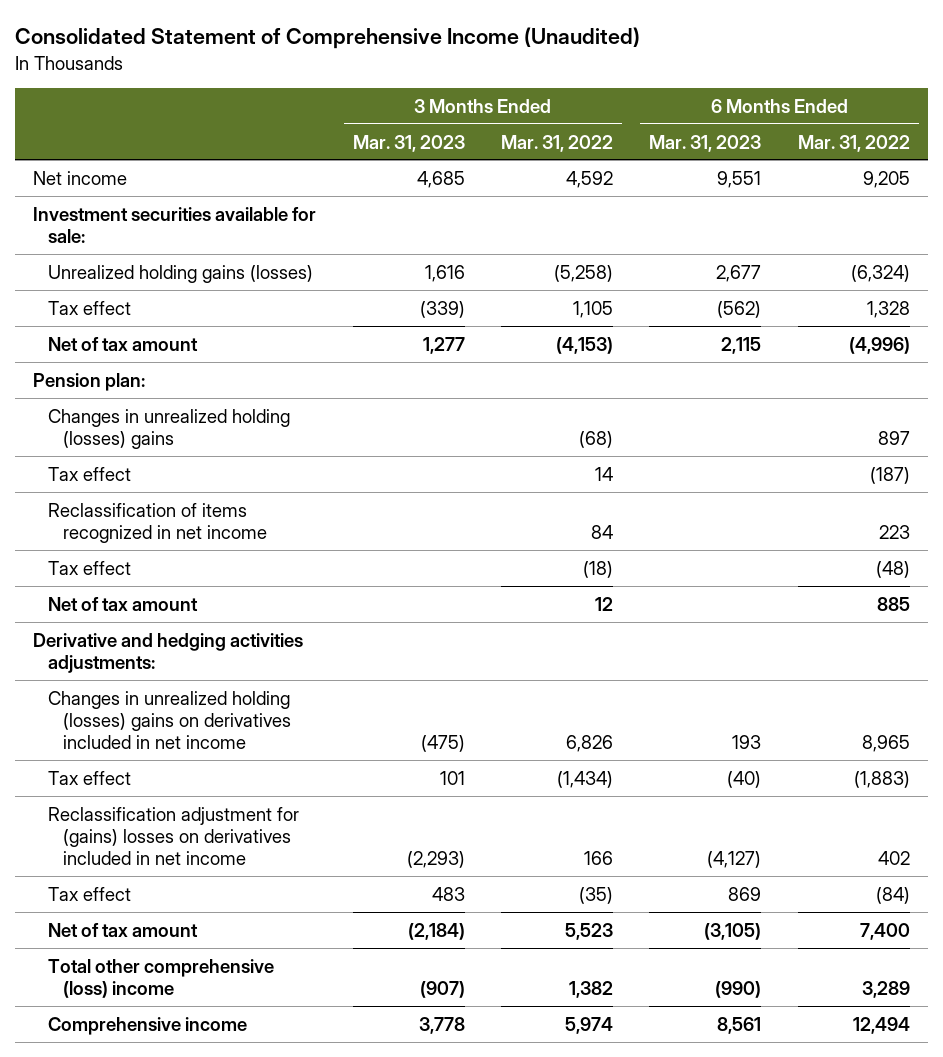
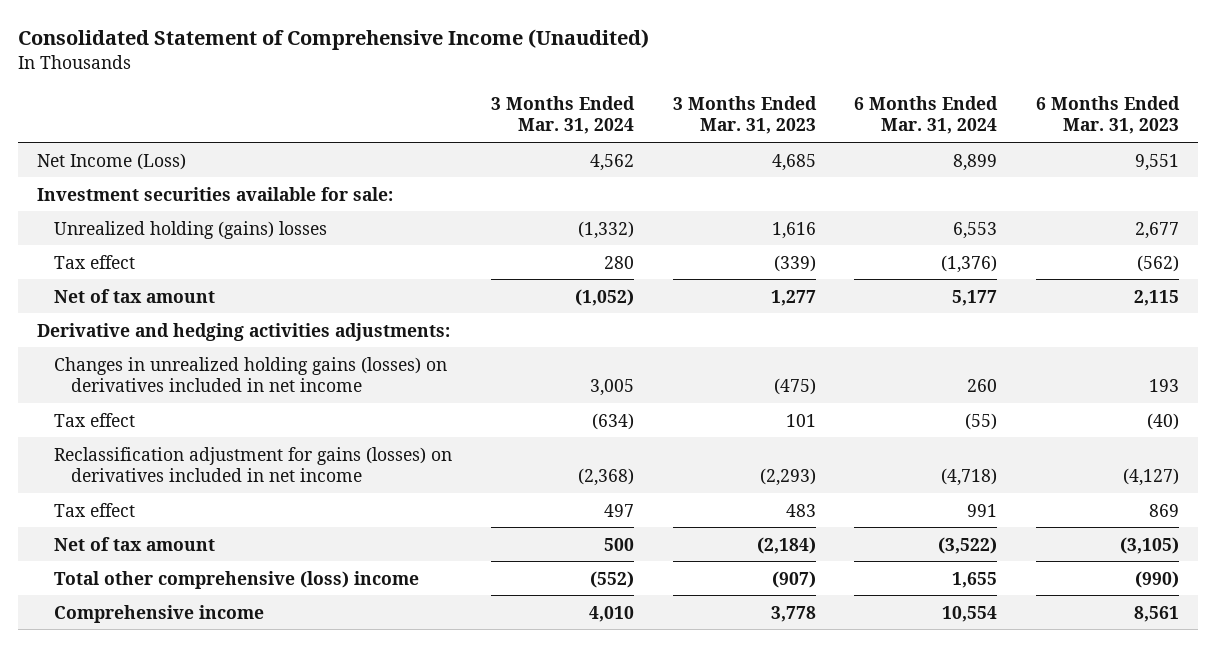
[501,134,614,152] Mar. 31, 2022 -> none
[797,134,910,152] Mar. 31, 2022 -> none
none -> [490,95,635,135] 3 Months Ended Mar. 31, 2024
none -> [854,95,999,135] 6 Months Ended Mar. 31, 2024
[33,170,128,185] Net income -> [37,152,187,170] Net Income (Loss)
[48,264,314,283] Unrealized holding gains (losses) -> [54,220,328,239] Unrealized holding (gains) losses
[33,372,146,391] Pension plan: -> none
[48,408,291,449] Changes in unrealized holding (losses) gains -> none
[48,466,132,481] Tax effect -> none
[48,502,268,543] Reclassification of items recognized in net income -> none
[48,560,132,575] Tax effect -> none
[48,596,199,611] Net of tax amount -> none
[48,690,292,750] Changes in unrealized holding (losses) gains on derivatives included in net income -> [54,356,448,392] Changes in unrealized holding gains (losses) on derivatives included in net income
[48,806,300,866] Reclassification adjustment for (gains) losses on derivatives included in net income -> [54,446,453,482] Reclassification adjustment for gains (losses) on derivatives included in net income

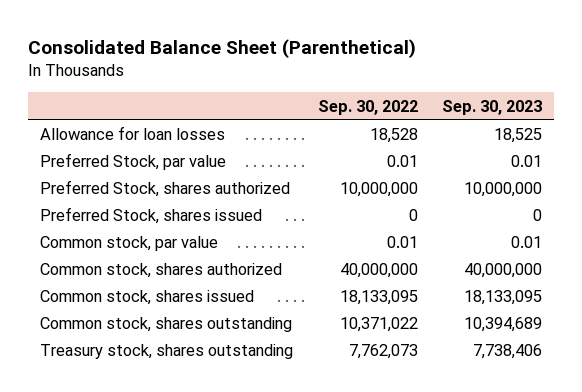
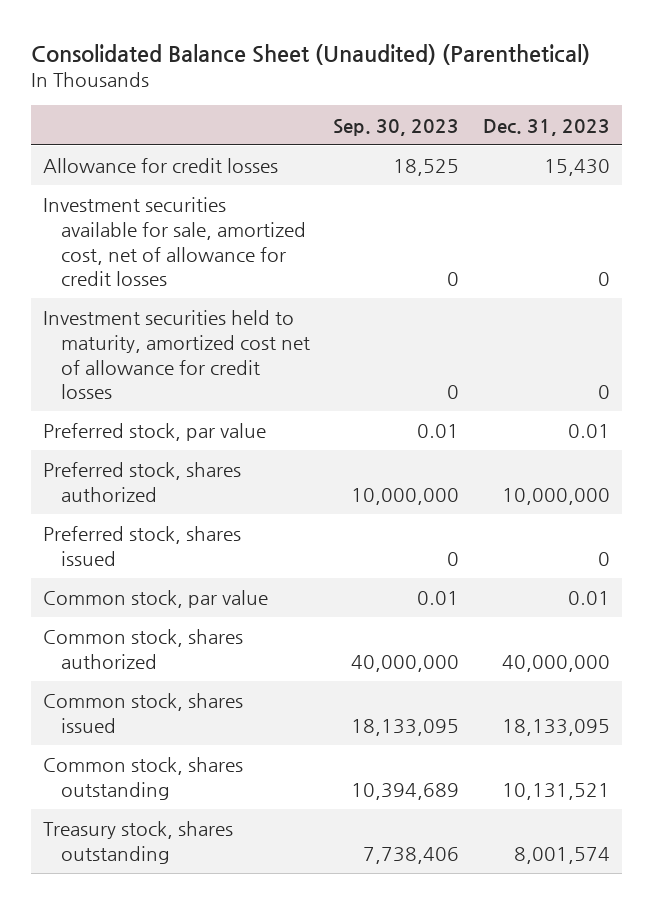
[28,38,417,58] Consolidated Balance Sheet (Parenthetical) -> [30,43,590,65] Consolidated Balance Sheet (Unaudited) (Parenthetical)
[317,99,418,115] Sep. 30, 2022 -> none
none -> [483,118,611,136] Dec. 31, 2023
[40,126,226,141] Allowance for loan losses -> [42,158,278,174] Allowance for credit losses
none -> [42,197,306,287] Investment securities available for sale, amortized cost, net of allowance for credit losses
none -> [42,310,310,400] Investment securities held to maturity, amortized cost net of allowance for credit losses
[40,153,227,171] Preferred Stock, par value -> [42,423,266,442] Preferred stock, par value
[40,180,291,198] Preferred Stock, shares authorized -> [42,462,241,502] Preferred stock, shares authorized
[40,207,263,225] Preferred Stock, shares issued -> [42,526,241,566] Preferred stock, shares issued

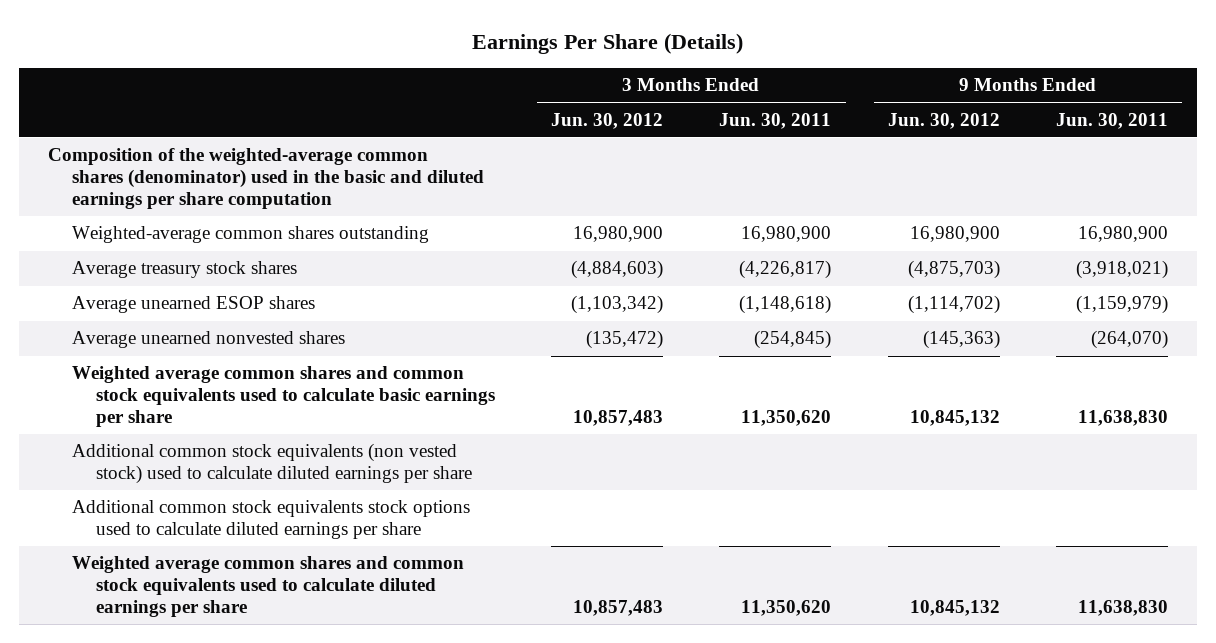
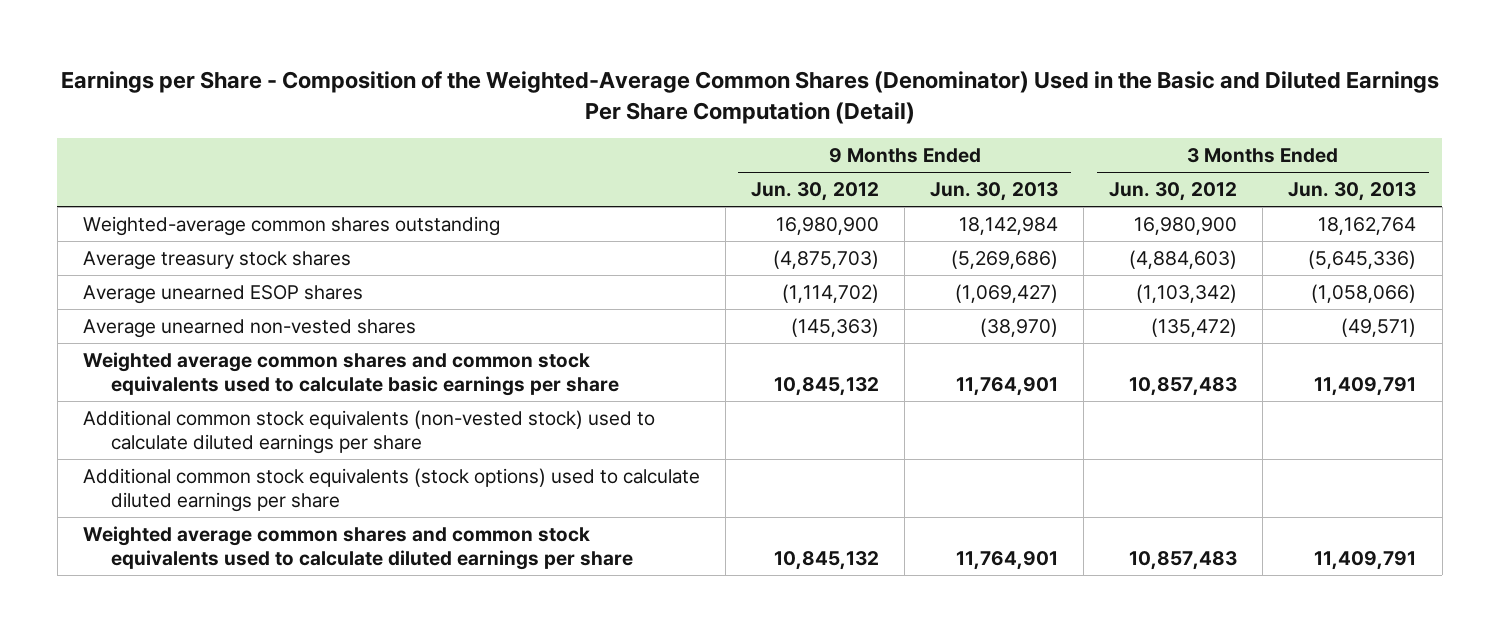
[471,32,743,54] Earnings Per Share (Details) -> [60,70,1439,124] Earnings per Share - Composition of the Weighted-Average Common Shares (Denominator) Used in the Basic and Diluted Earnings Per Share Computation (Detail)
[719,112,832,129] Jun. 30, 2011 -> none
[1056,112,1169,129] Jun. 30, 2011 -> none
none -> [930,182,1059,202] Jun. 30, 2013
none -> [1288,182,1417,202] Jun. 30, 2013
[47,148,484,210] Composition of the weighted-average common shares (denominator) used in the basic and diluted earnings per share computation -> none
[71,331,345,349] Average unearned nonvested shares -> [82,318,416,338] Average unearned non-vested shares
[71,443,472,485] Additional common stock equivalents (non vested stock) used to calculate diluted earnings per share -> [82,409,655,454] Additional common stock equivalents (non-vested stock) used to calculate diluted earnings per share
[71,500,470,540] Additional common stock equivalents stock options used to calculate diluted earnings per share -> [82,467,700,512] Additional common stock equivalents (stock options) used to calculate diluted earnings per share

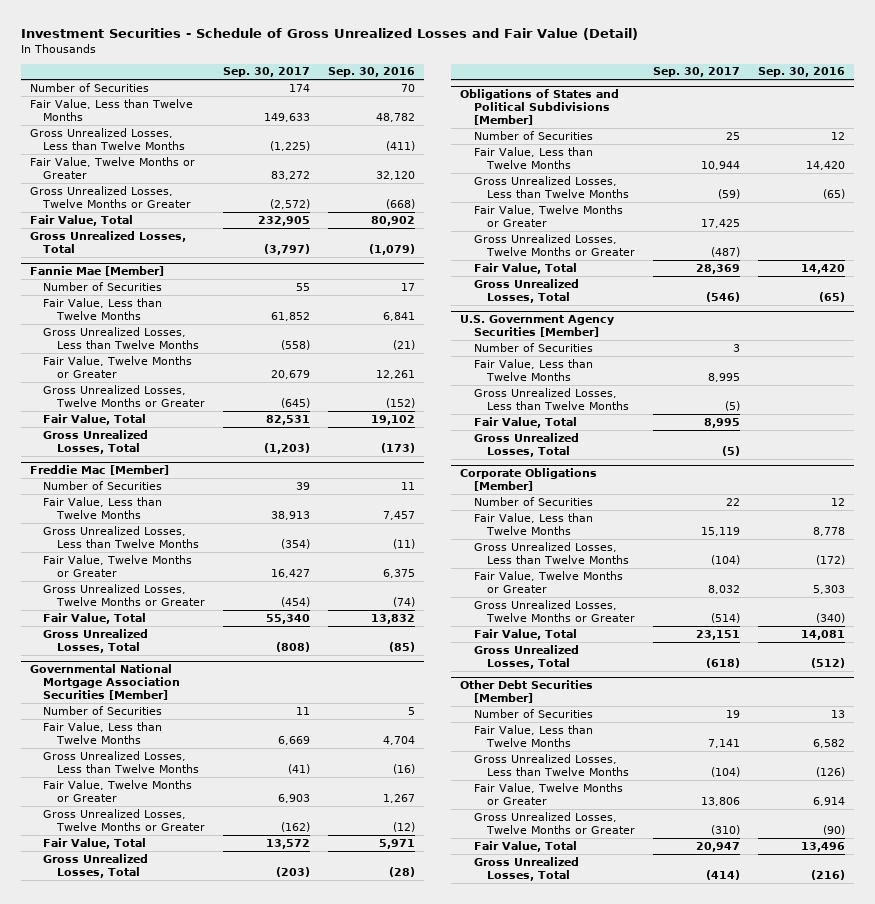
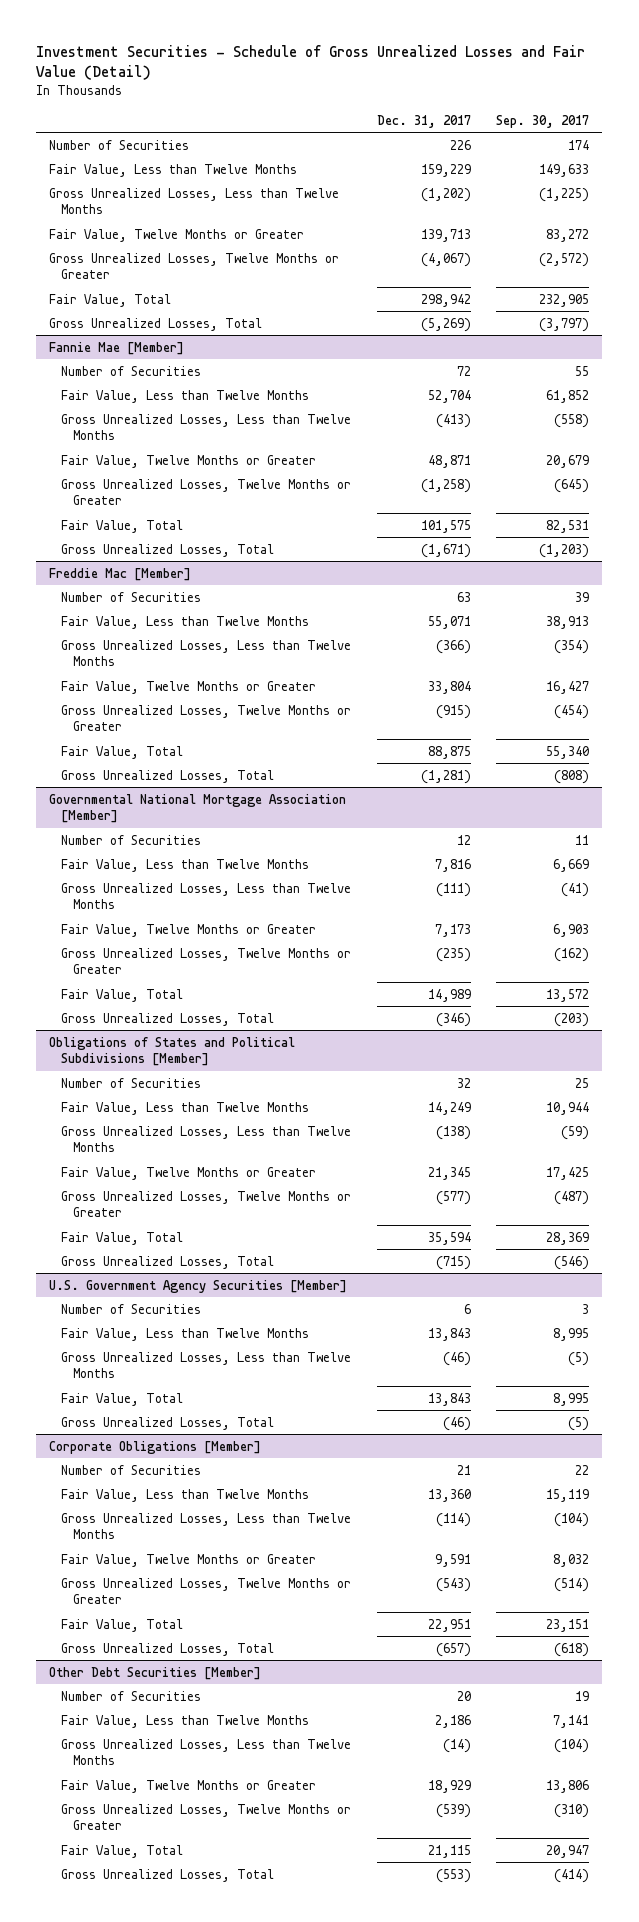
[327,67,415,78] Sep. 30, 2016 -> none
none -> [376,114,471,128] Dec. 31, 2017
[29,664,181,701] Governmental National Mortgage Association Securities [Member] -> [49,793,347,824] Governmental National Mortgage Association [Member]

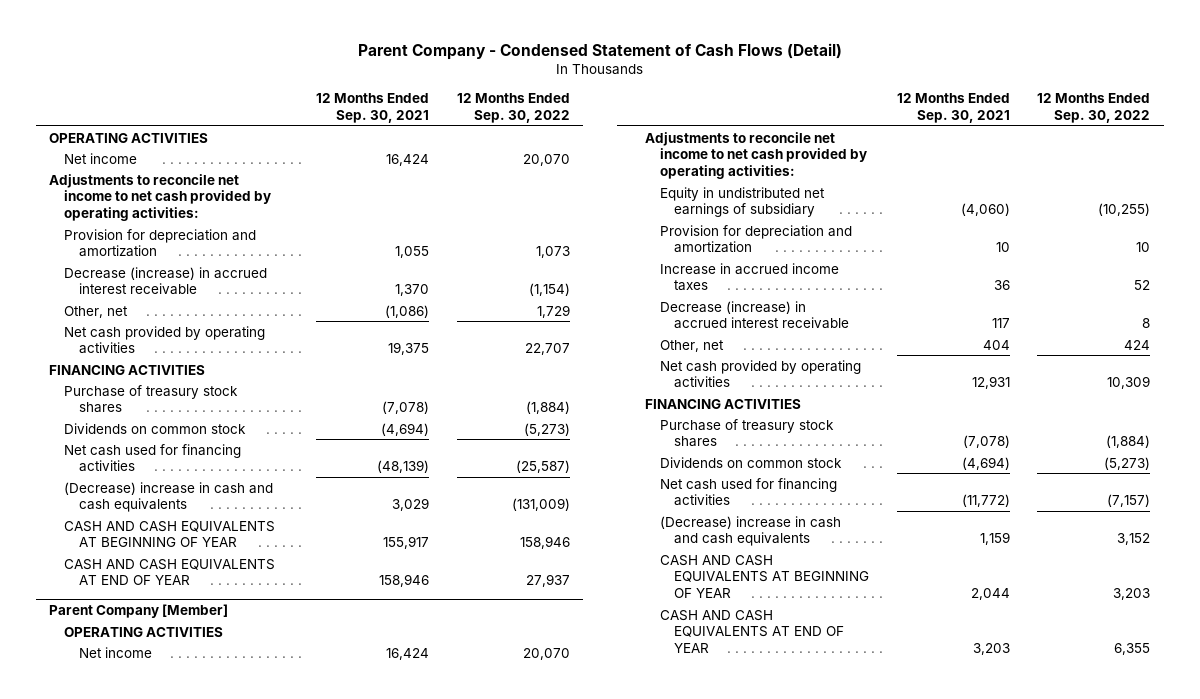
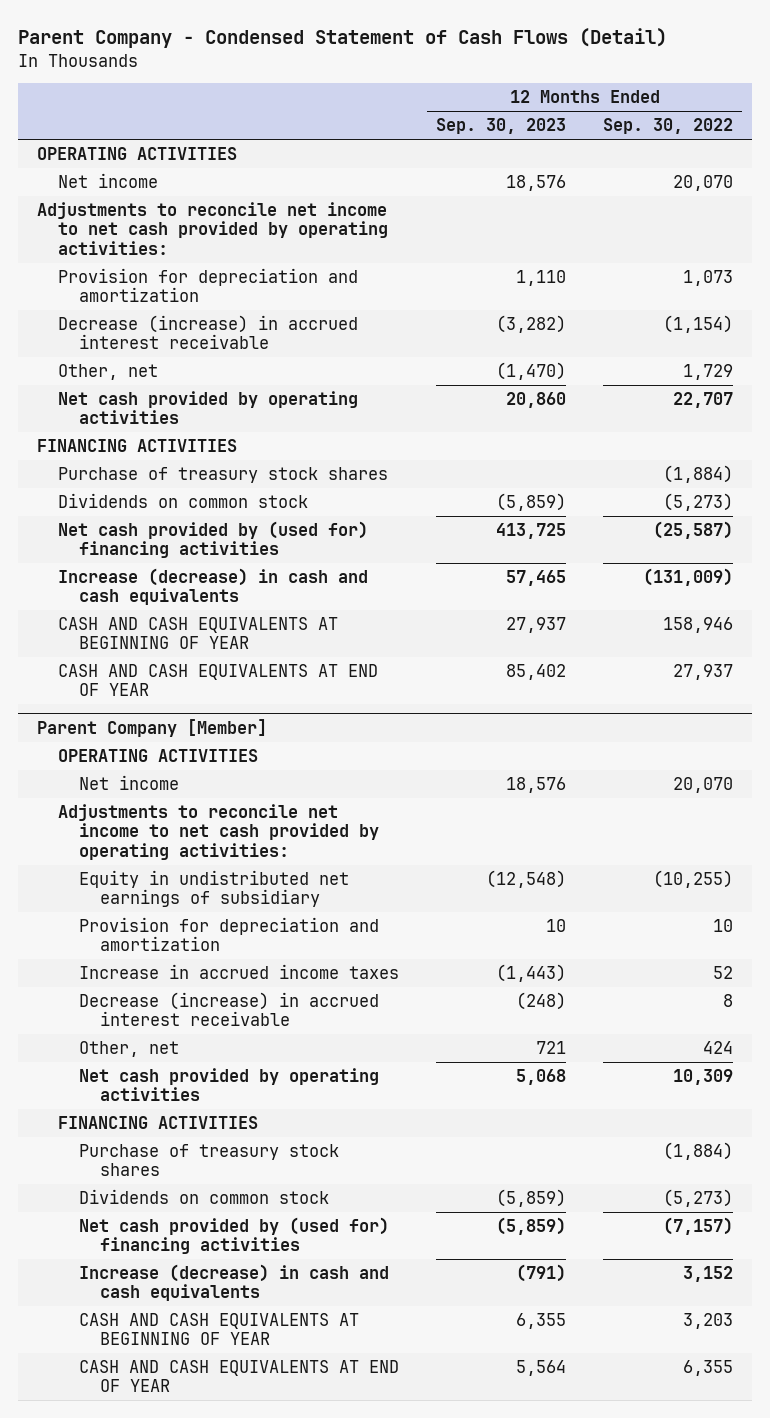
[315,93,429,123] 12 Months Ended Sep. 30, 2021 -> none
none -> [435,118,566,135] Sep. 30, 2023
[64,443,242,473] Net cash used for financing activities -> [57,521,368,559] Net cash provided by (used for) financing activities
[64,481,274,513] (Decrease) increase in cash and cash equivalents -> [57,568,368,606] Increase (decrease) in cash and cash equivalents
[659,477,837,507] Net cash used for financing activities -> [78,1217,389,1255] Net cash provided by (used for) financing activities
[659,515,841,547] (Decrease) increase in cash and cash equivalents -> [78,1264,389,1302] Increase (decrease) in cash and cash equivalents

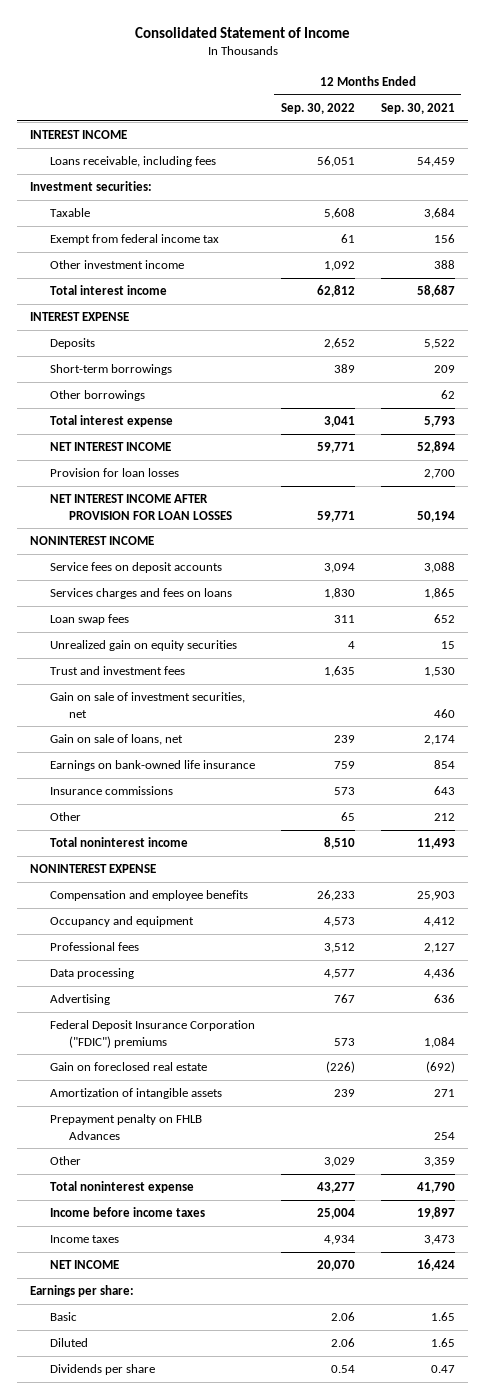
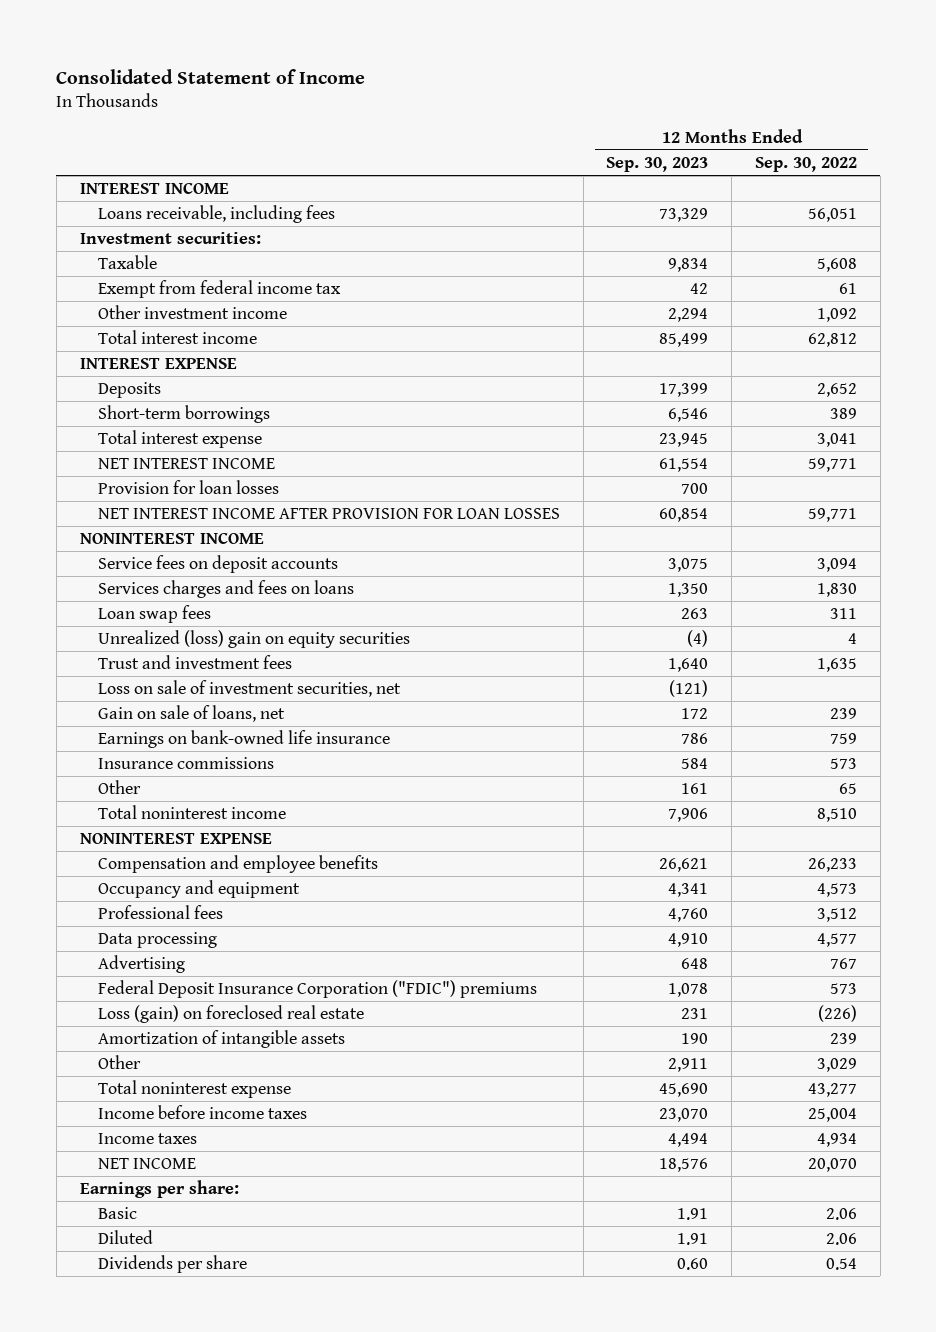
[380,102,455,114] Sep. 30, 2021 -> none
none -> [606,157,709,173] Sep. 30, 2023
[49,390,145,402] Other borrowings -> none
[49,640,237,652] Unrealized gain on equity securities -> [97,630,410,649] Unrealized (loss) gain on equity securities
[49,692,245,718] Gain on sale of investment securities, net -> [97,680,401,698] Loss on sale of investment securities, net
[49,1062,207,1072] Gain on foreclosed real estate -> [97,1005,364,1024] Loss (gain) on foreclosed real estate
[49,1114,202,1140] Prepayment penalty on FHLB Advances -> none

